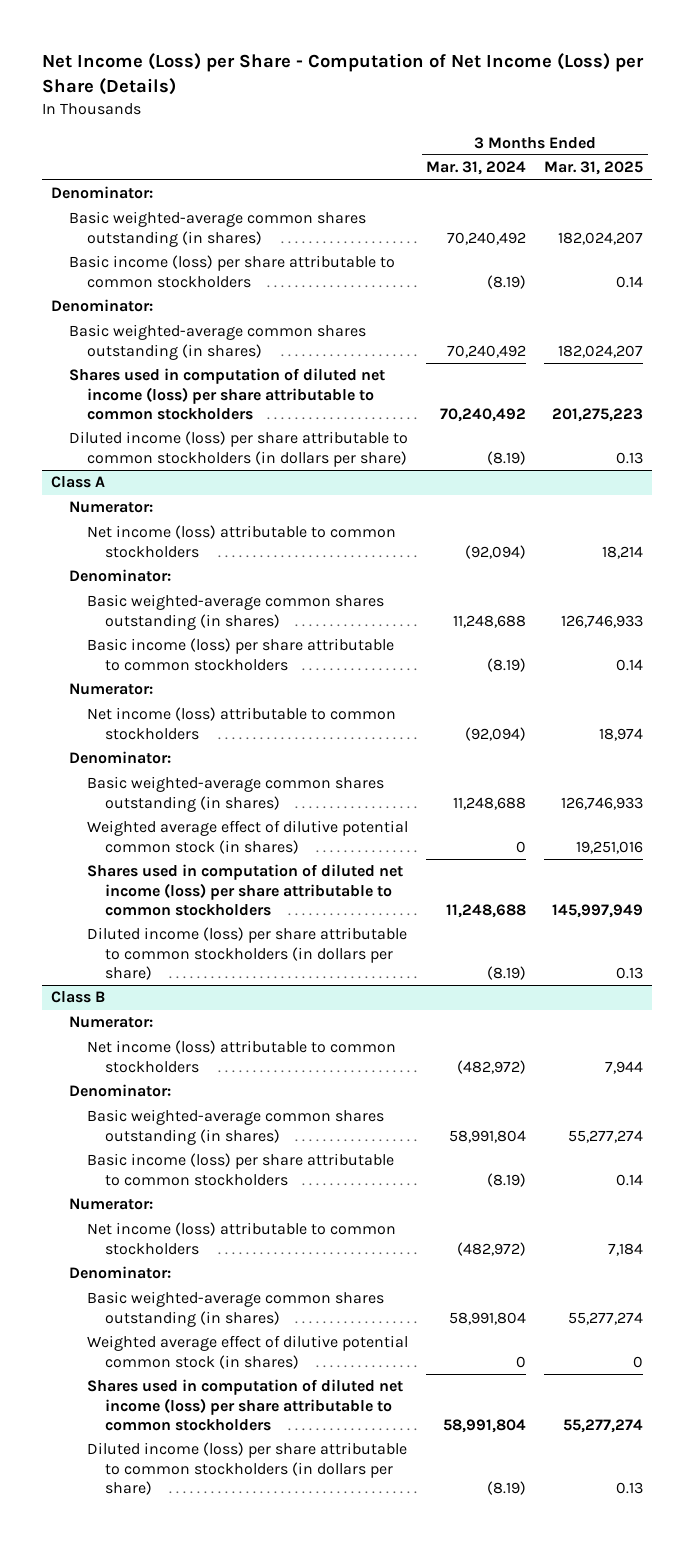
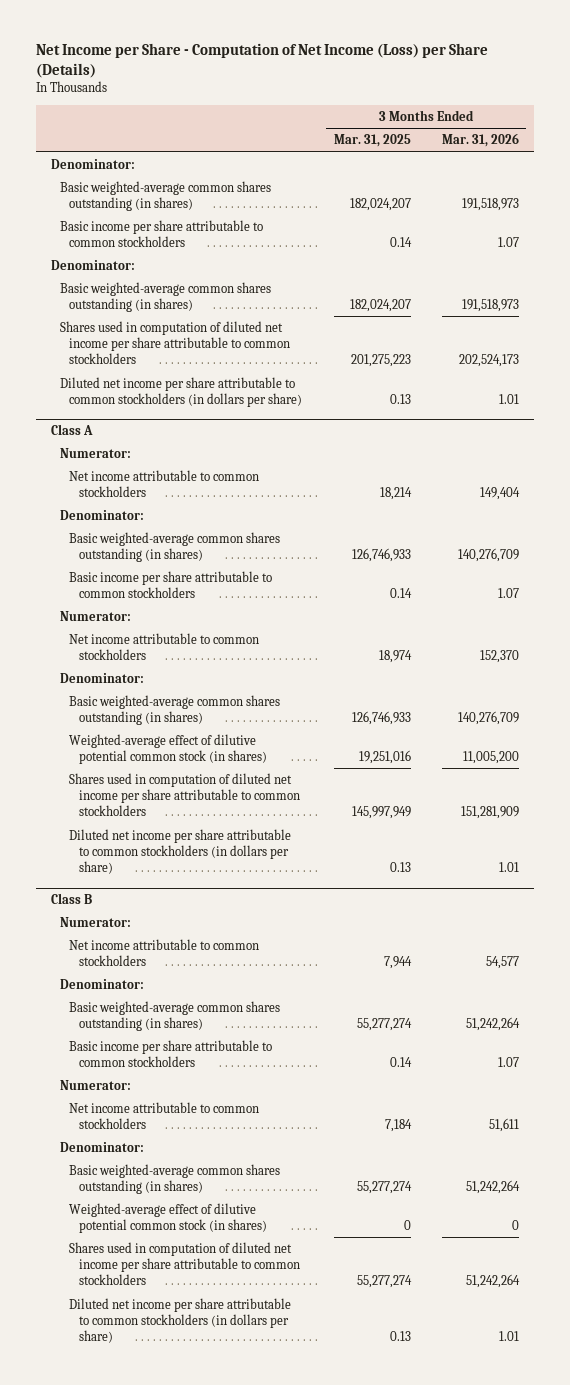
[42,53,645,96] Net Income (Loss) per Share - Computation of Net Income (Loss) per Share (Details) -> [35,43,488,79] Net Income per Share - Computation of Net Income (Loss) per Share (Details)
[426,161,527,176] Mar. 31, 2024 -> none
none -> [441,133,519,148] Mar. 31, 2026
[69,255,396,288] Basic income (loss) per share attributable to common stockholders -> [60,219,264,248] Basic income per share attributable to common stockholders
[69,368,386,420] Shares used in computation of diluted net income (loss) per share attributable to common stockholders -> [60,320,291,365] Shares used in computation of diluted net income per share attributable to common stockholders
[69,431,409,467] Diluted income (loss) per share attributable to common stockholders (in dollars per share) -> [60,376,303,408] Diluted net income per share attributable to common stockholders (in dollars per share)
[87,525,397,558] Net income (loss) attributable to common stockholders -> [69,469,260,498] Net income attributable to common stockholders
[87,638,395,671] Basic income (loss) per share attributable to common stockholders -> [69,570,273,599] Basic income per share attributable to common stockholders
[87,707,397,740] Net income (loss) attributable to common stockholders -> [69,632,260,661] Net income attributable to common stockholders
[87,820,409,854] Weighted average effect of dilutive potential common stock (in shares) -> [69,733,267,765] Weighted-average effect of dilutive potential common stock (in shares)
[87,864,404,916] Shares used in computation of diluted net income (loss) per share attributable to common stockholders -> [69,772,300,817] Shares used in computation of diluted net income per share attributable to common stockholders
[87,927,408,980] Diluted income (loss) per share attributable to common stockholders (in dollars per share) -> [69,828,292,875] Diluted net income per share attributable to common stockholders (in dollars per share)
[87,1040,397,1073] Net income (loss) attributable to common stockholders -> [69,938,260,967] Net income attributable to common stockholders
[87,1153,395,1186] Basic income (loss) per share attributable to common stockholders -> [69,1039,273,1068] Basic income per share attributable to common stockholders
[87,1222,397,1255] Net income (loss) attributable to common stockholders -> [69,1101,260,1130] Net income attributable to common stockholders
[87,1335,409,1369] Weighted average effect of dilutive potential common stock (in shares) -> [69,1202,267,1234] Weighted-average effect of dilutive potential common stock (in shares)
[87,1379,404,1431] Shares used in computation of diluted net income (loss) per share attributable to common stockholders -> [69,1241,300,1286] Shares used in computation of diluted net income per share attributable to common stockholders
[87,1442,408,1495] Diluted income (loss) per share attributable to common stockholders (in dollars per share) -> [69,1297,292,1344] Diluted net income per share attributable to common stockholders (in dollars per share)

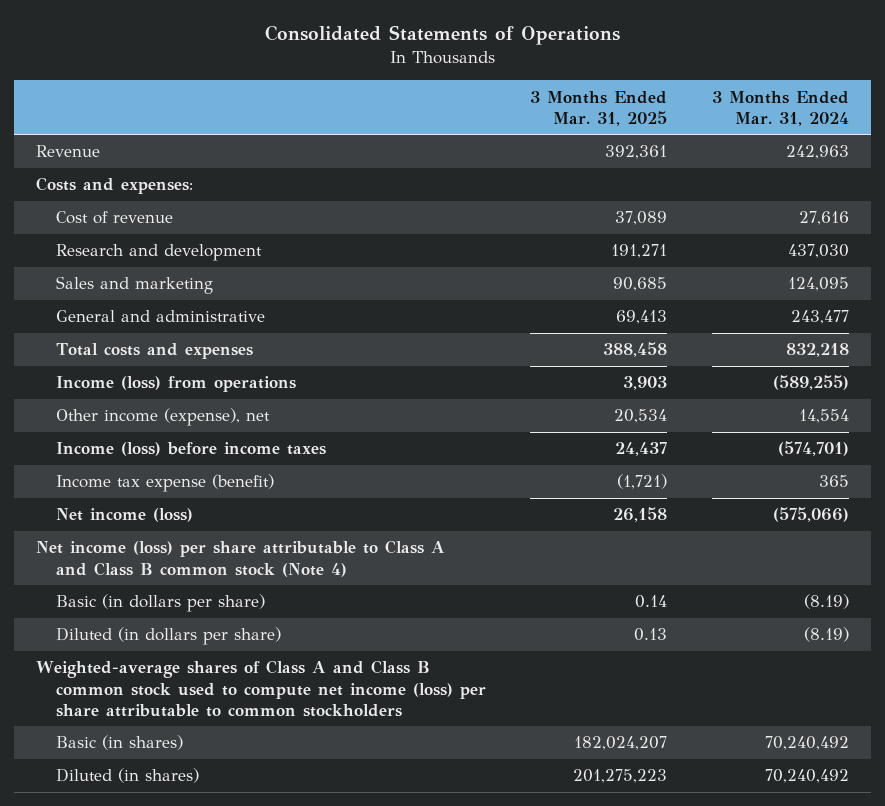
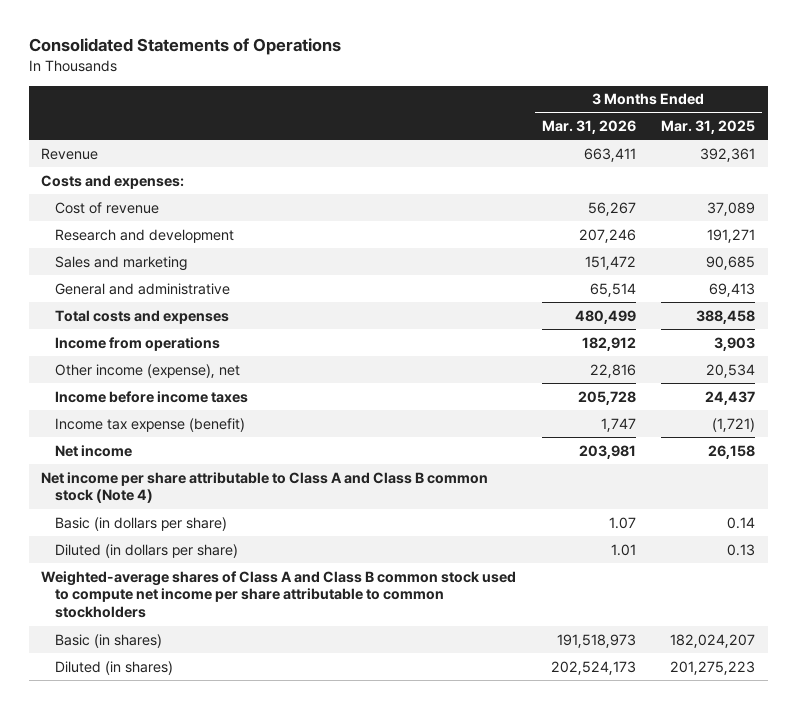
[711,90,849,126] 3 Months Ended Mar. 31, 2024 -> none
none -> [541,120,636,135] Mar. 31, 2026
[55,376,296,393] Income (loss) from operations -> [54,336,220,351] Income from operations
[55,442,326,457] Income (loss) before income taxes -> [54,390,248,403] Income before income taxes
[55,508,193,523] Net income (loss) -> [54,444,132,457] Net income
[36,540,446,577] Net income (loss) per share attributable to Class A and Class B common stock (Note 4) -> [41,471,489,504] Net income per share attributable to Class A and Class B common stock (Note 4)
[36,660,486,717] Weighted-average shares of Class A and Class B common stock used to compute net income (loss) per share attributable to common stockholders -> [41,570,517,619] Weighted-average shares of Class A and Class B common stock used to compute net income per share attributable to common stockholders

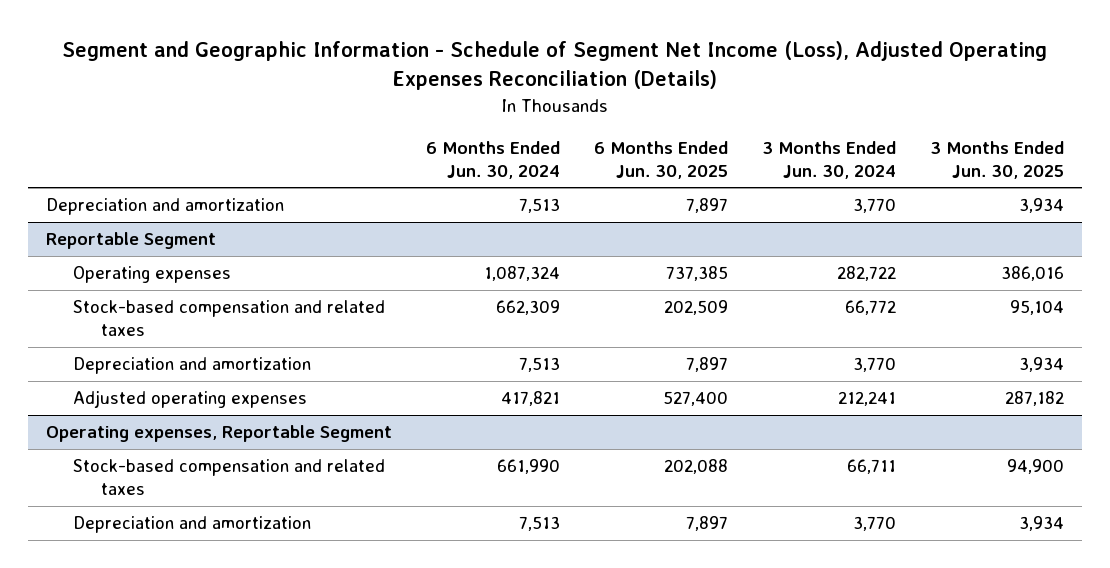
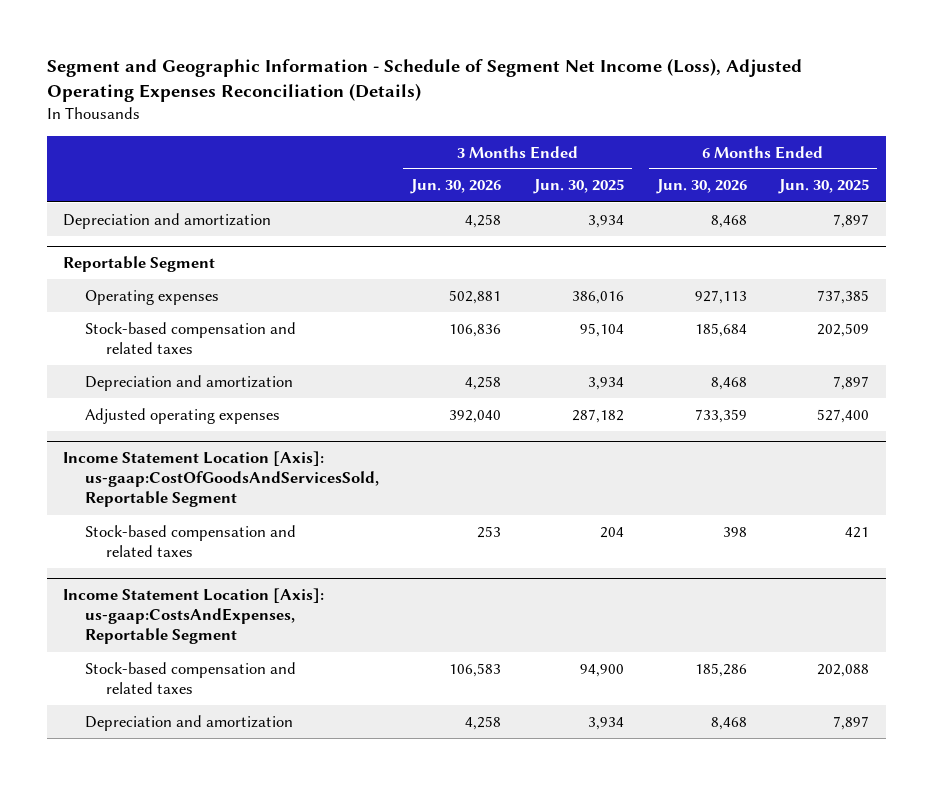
[425,140,560,179] 6 Months Ended Jun. 30, 2024 -> none
[762,140,897,179] 3 Months Ended Jun. 30, 2024 -> none
none -> [410,179,502,195] Jun. 30, 2026
none -> [655,179,747,195] Jun. 30, 2026
[45,425,392,443] Operating expenses, Reportable Segment -> none
none -> [63,450,379,508] Income Statement Location [Axis]: us-gaap:CostOfGoodsAndServicesSold, Reportable Segment
none -> [84,524,296,557] Stock-based compensation and related taxes
none -> [63,587,325,645] Income Statement Location [Axis]: us-gaap:CostsAndExpenses, Reportable Segment

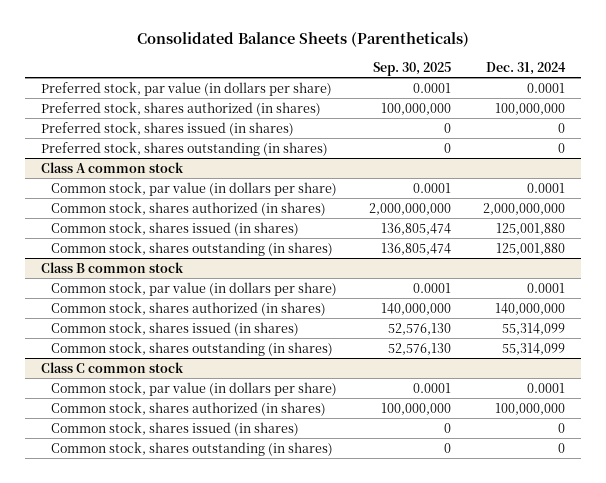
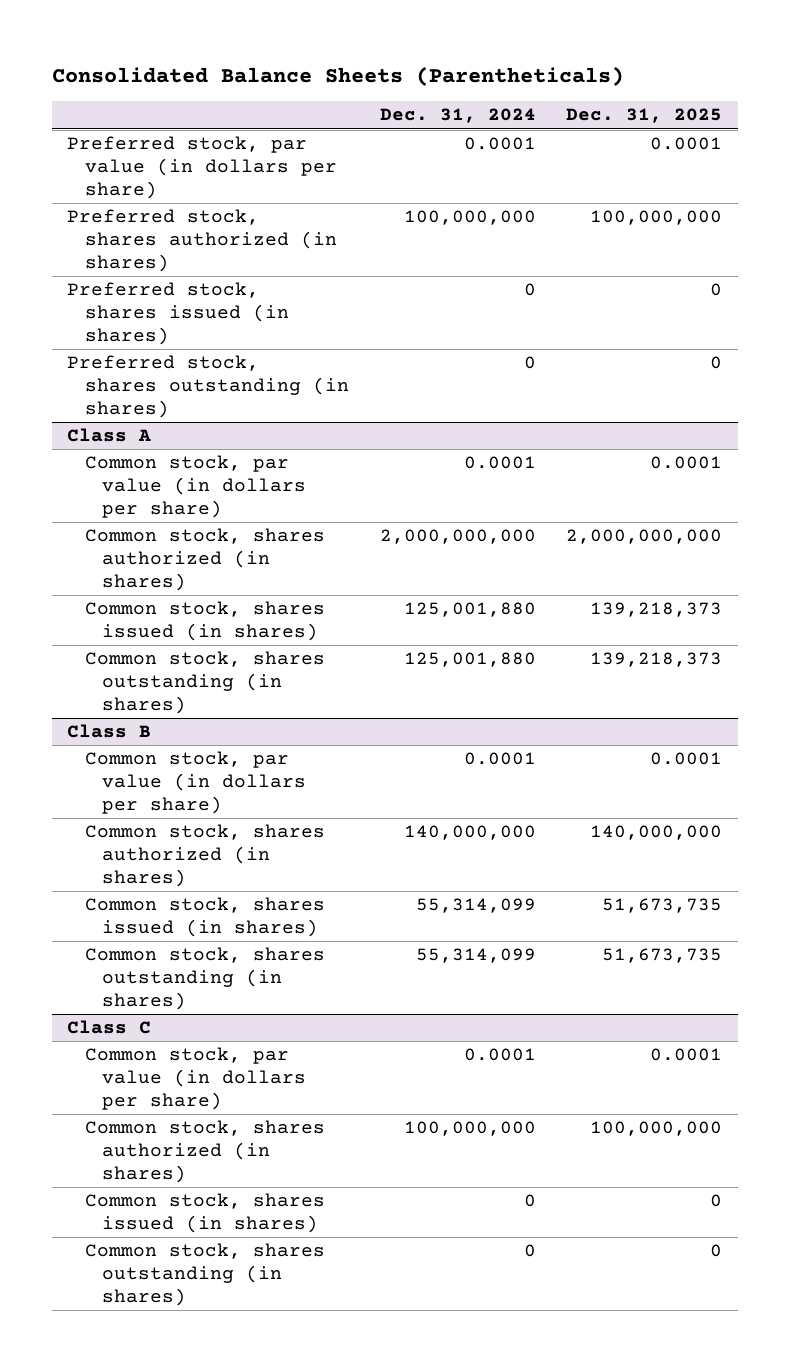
[373,61,452,76] Sep. 30, 2025 -> none
none -> [566,108,723,124] Dec. 31, 2025
[40,161,184,173] Class A common stock -> [67,428,152,443] Class A
[40,261,184,273] Class B common stock -> [67,724,152,739] Class B
[40,361,184,373] Class C common stock -> [67,1020,152,1035] Class C

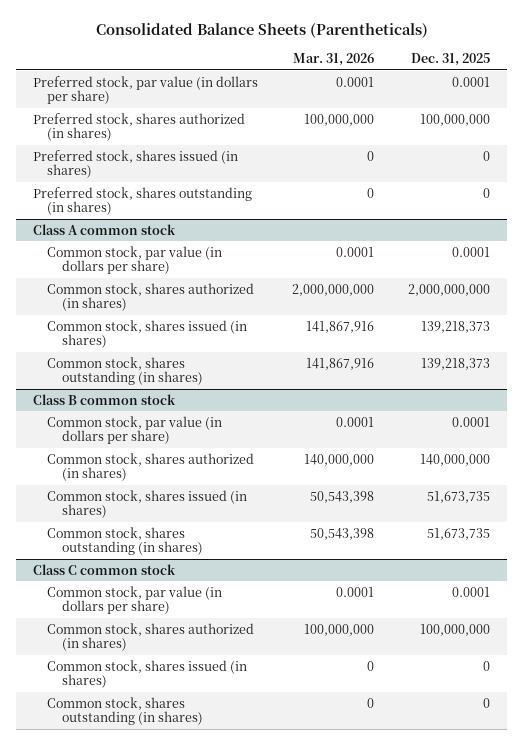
[379,108,536,124] Dec. 31, 2024 -> none
none -> [293,53,375,67] Mar. 31, 2026
[67,428,152,443] Class A -> [33,223,177,235] Class A common stock
[67,724,152,739] Class B -> [33,393,177,405] Class B common stock
[67,1020,152,1035] Class C -> [33,563,177,575] Class C common stock

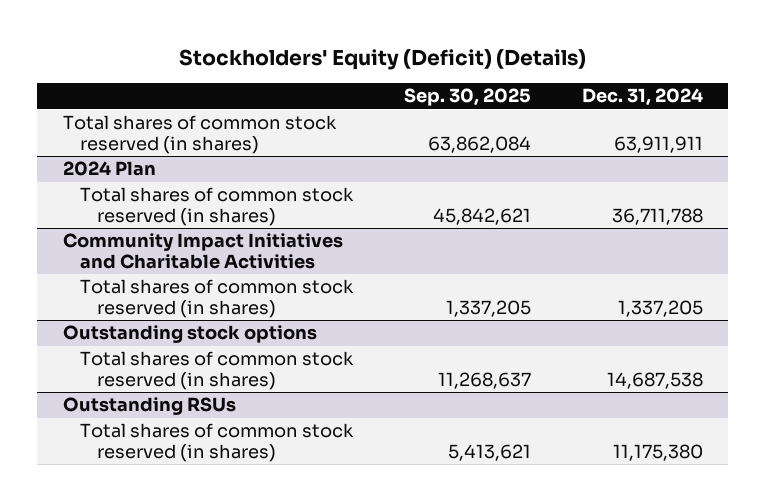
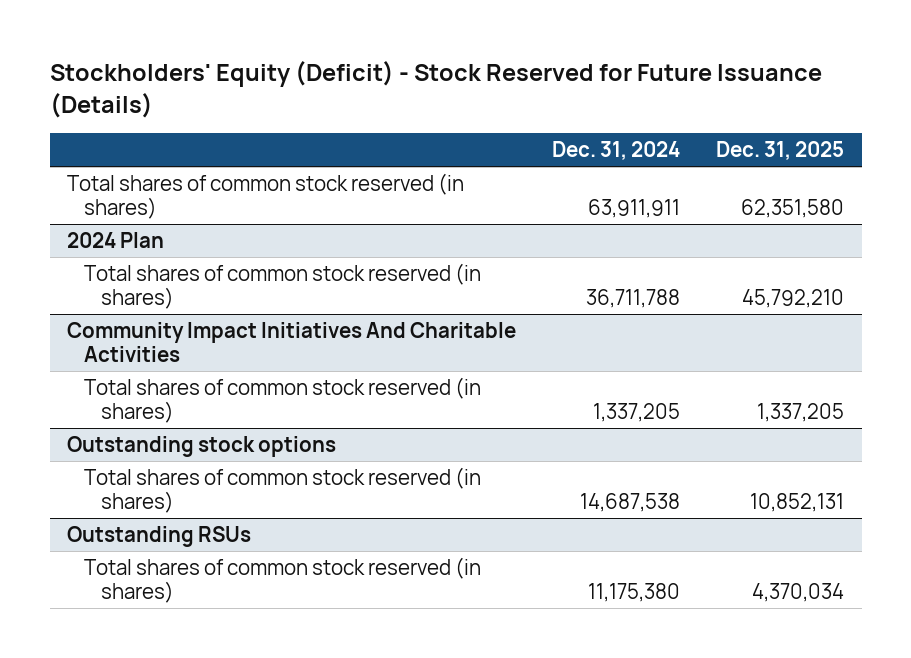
[178,49,586,71] Stockholders' Equity (Deficit) (Details) -> [49,61,822,118] Stockholders' Equity (Deficit) - Stock Reserved for Future Issuance (Details)
[403,88,531,107] Sep. 30, 2025 -> none
none -> [715,141,844,161] Dec. 31, 2025
[62,233,343,269] Community Impact Initiatives and Charitable Activities -> [67,321,517,363] Community Impact Initiatives And Charitable Activities

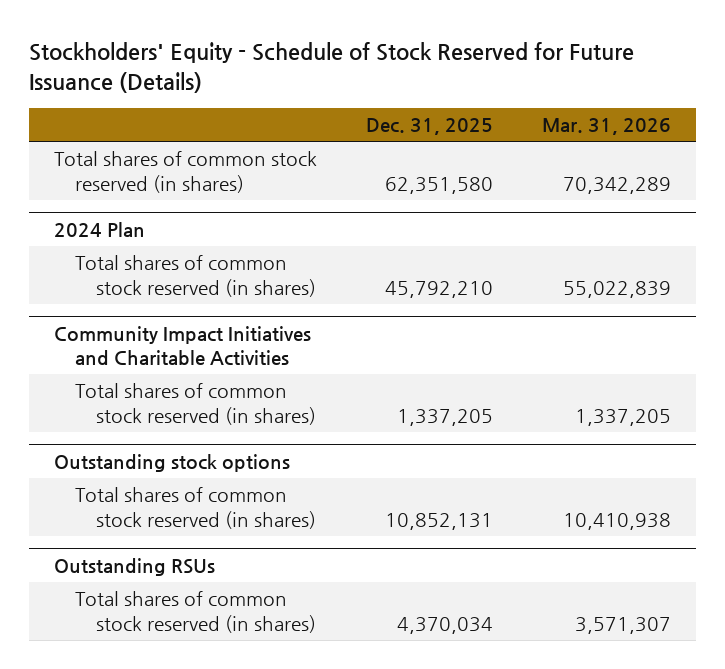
[49,61,822,118] Stockholders' Equity (Deficit) - Stock Reserved for Future Issuance (Details) -> [29,42,635,93] Stockholders' Equity - Schedule of Stock Reserved for Future Issuance (Details)
[552,141,681,161] Dec. 31, 2024 -> none
none -> [542,118,672,136] Mar. 31, 2026
[67,321,517,363] Community Impact Initiatives And Charitable Activities -> [53,325,311,366] Community Impact Initiatives and Charitable Activities

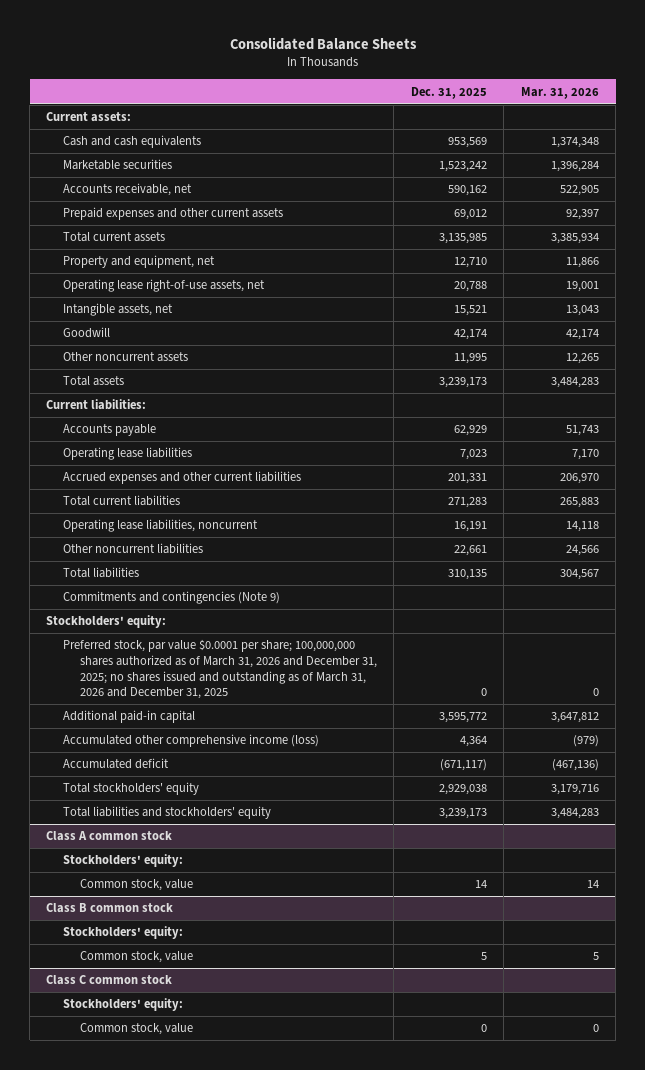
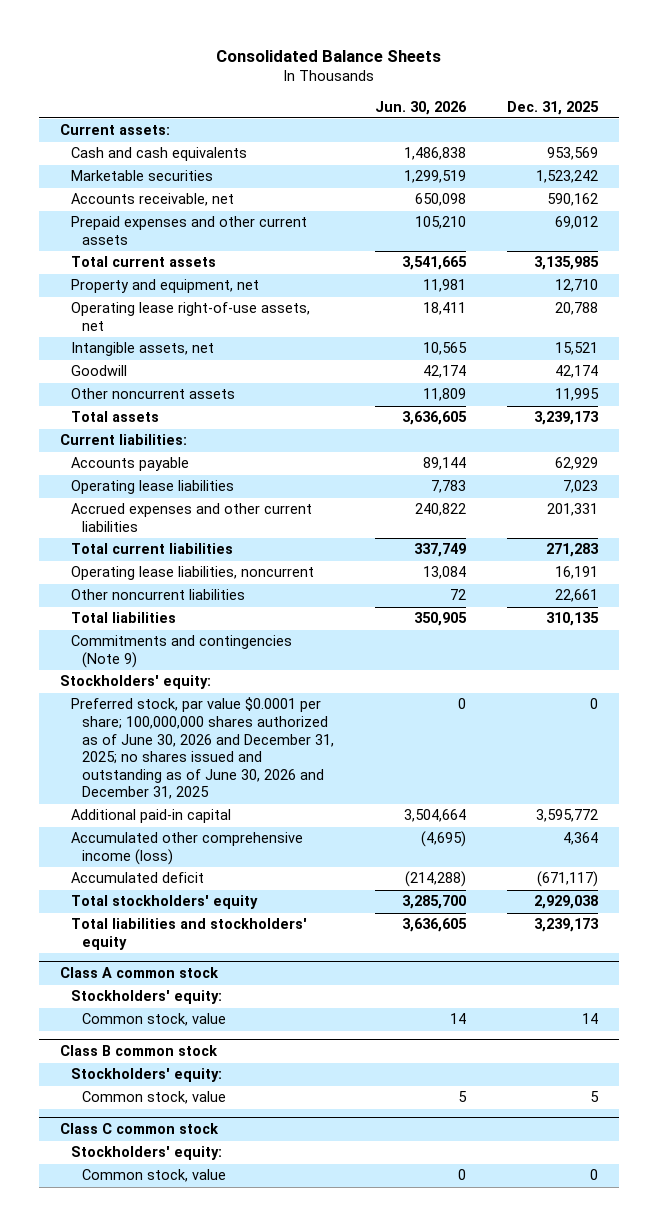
[520,86,599,99] Mar. 31, 2026 -> none
none -> [374,100,467,115] Jun. 30, 2026
[63,639,377,700] Preferred stock, par value $0.0001 per share; 100,000,000 shares authorized as of March 31, 2026 and December 31, 2025; no shares issued and outstanding as of March 31, 2026 and December 31, 2025 -> [70,697,334,800] Preferred stock, par value $0.0001 per share; 100,000,000 shares authorized as of June 30, 2026 and December 31, 2025; no shares issued and outstanding as of June 30, 2026 and December 31, 2025

